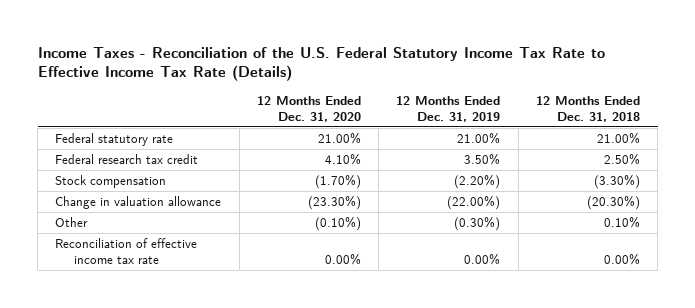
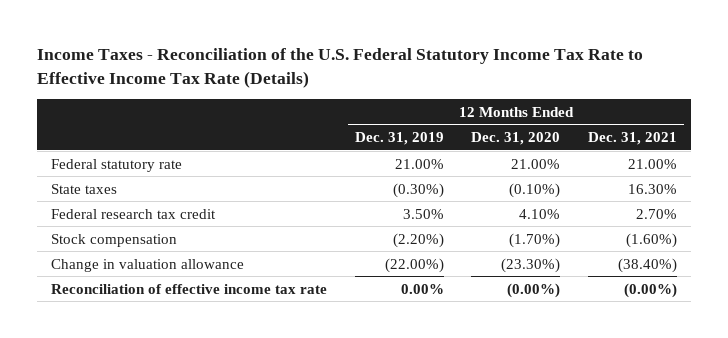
[535,96,640,122] 12 Months Ended Dec. 31, 2018 -> none
none -> [588,132,678,146] Dec. 31, 2021
none -> [50,183,117,194] State taxes
[55,216,89,227] Other -> none
[324,252,361,265] 0.00% -> [507,282,561,298] (0.00%)

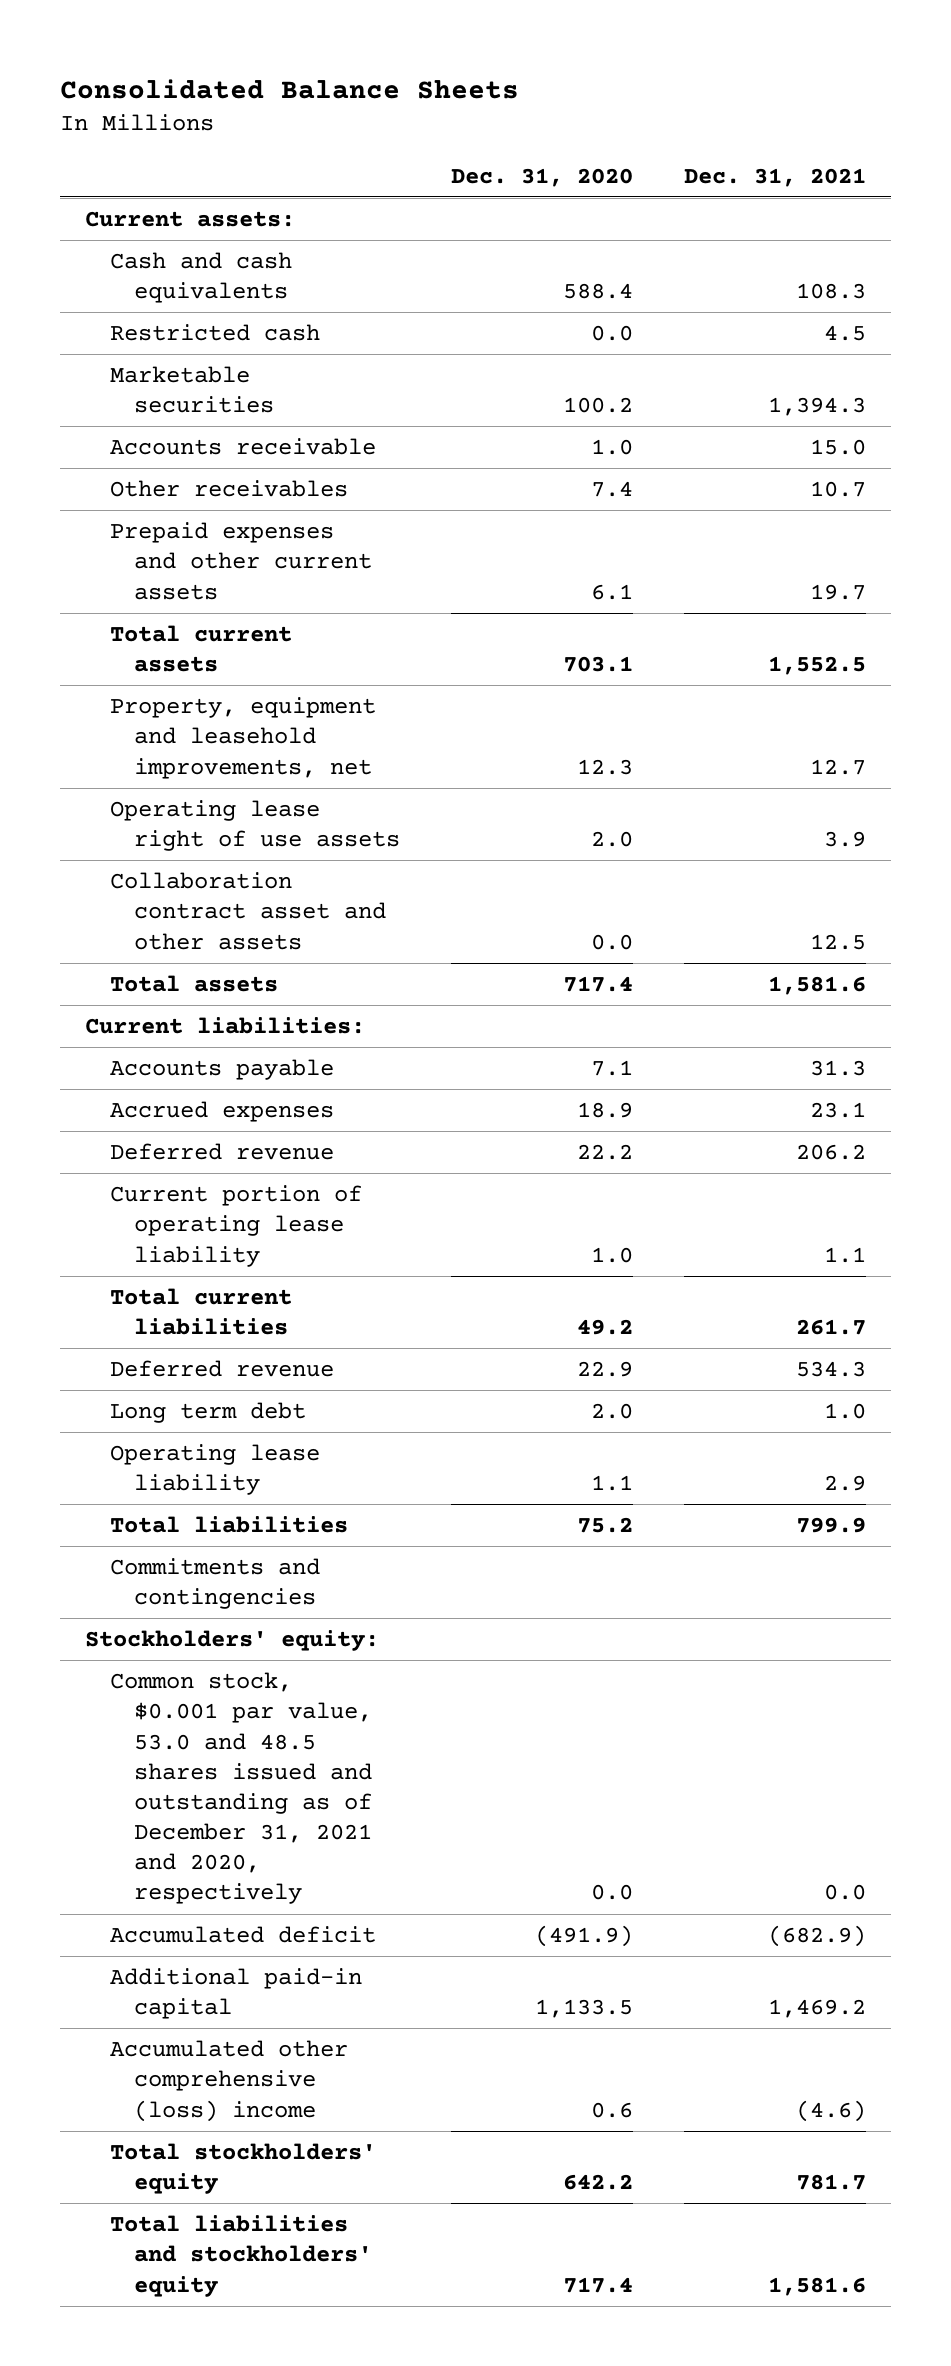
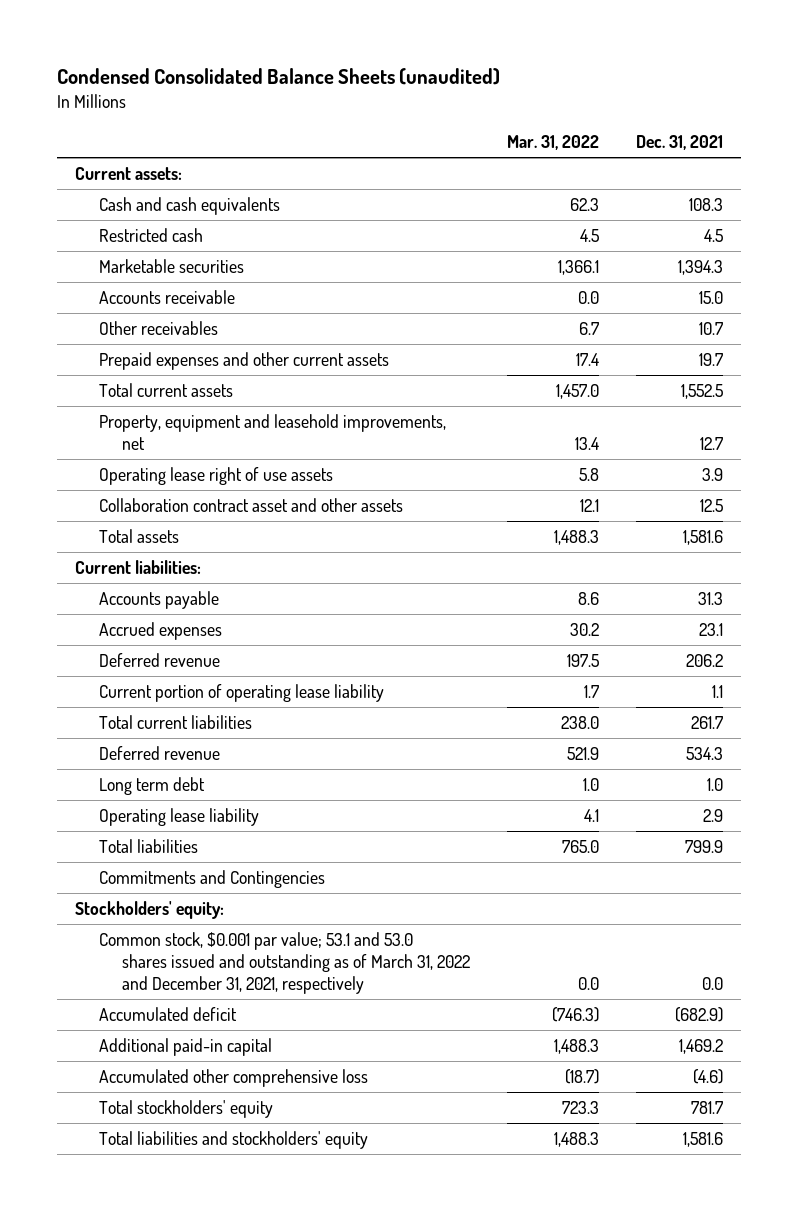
[60,78,520,99] Consolidated Balance Sheets -> [56,68,500,86] Condensed Consolidated Balance Sheets (unaudited)
[450,167,633,187] Dec. 31, 2020 -> none
none -> [506,135,599,151] Mar. 31, 2022
[109,1558,320,1610] Commitments and contingencies -> [98,870,325,889] Commitments and Contingencies
[109,1672,373,1905] Common stock, $0.001 par value, 53.0 and 48.5 shares issued and outstanding as of December 31, 2021 and 2020, respectively -> [98,932,471,995] Common stock, $0.001 par value; 53.1 and 53.0 shares issued and outstanding as of March 31, 2022 and December 31, 2021, respectively
[109,2040,348,2122] Accumulated other comprehensive (loss) income -> [98,1069,368,1088] Accumulated other comprehensive loss

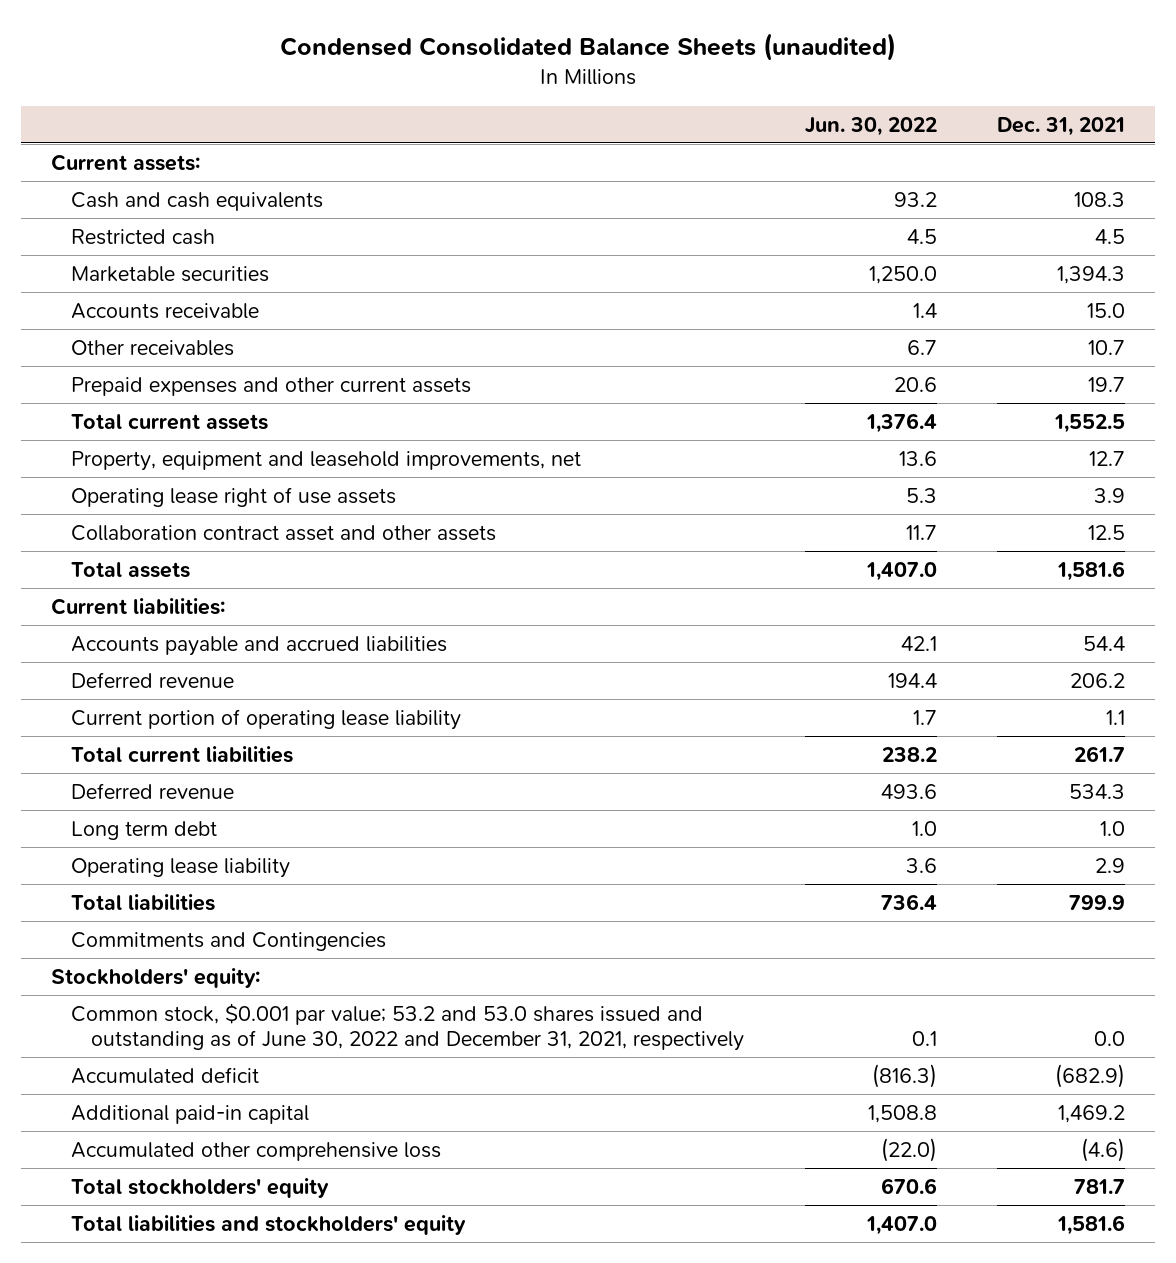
[506,135,599,151] Mar. 31, 2022 -> none
none -> [804,116,937,136] Jun. 30, 2022
[98,591,219,610] Accounts payable -> none
[98,622,222,641] Accrued expenses -> none
none -> [71,635,448,656] Accounts payable and accrued liabilities
[98,932,471,995] Common stock, $0.001 par value; 53.1 and 53.0 shares issued and outstanding as of March 31, 2022 and December 31, 2021, respectively -> [71,1002,745,1052] Common stock, $0.001 par value; 53.2 and 53.0 shares issued and outstanding as of June 30, 2022 and December 31, 2021, respectively

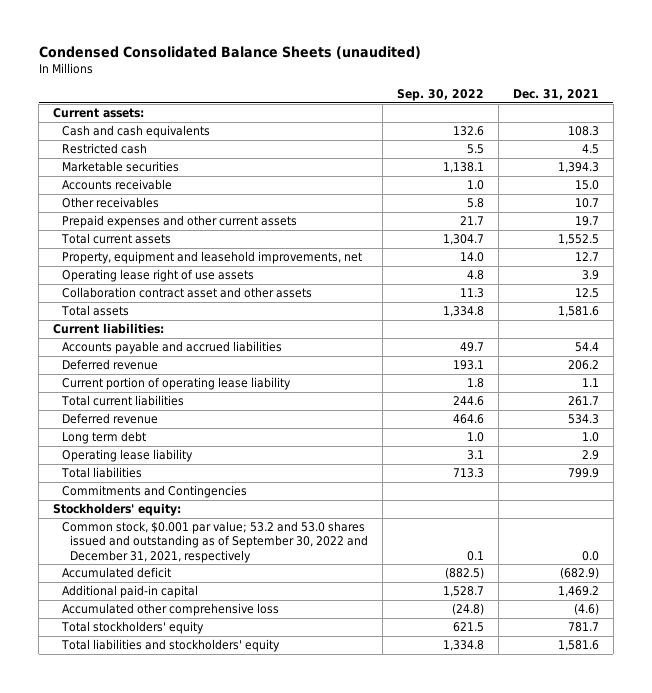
[804,116,937,136] Jun. 30, 2022 -> none
none -> [397,89,485,102] Sep. 30, 2022
[71,1002,745,1052] Common stock, $0.001 par value; 53.2 and 53.0 shares issued and outstanding as of June 30, 2022 and December 31, 2021, respectively -> [61,521,369,563] Common stock, $0.001 par value; 53.2 and 53.0 shares issued and outstanding as of September 30, 2022 and December 31, 2021, respectively

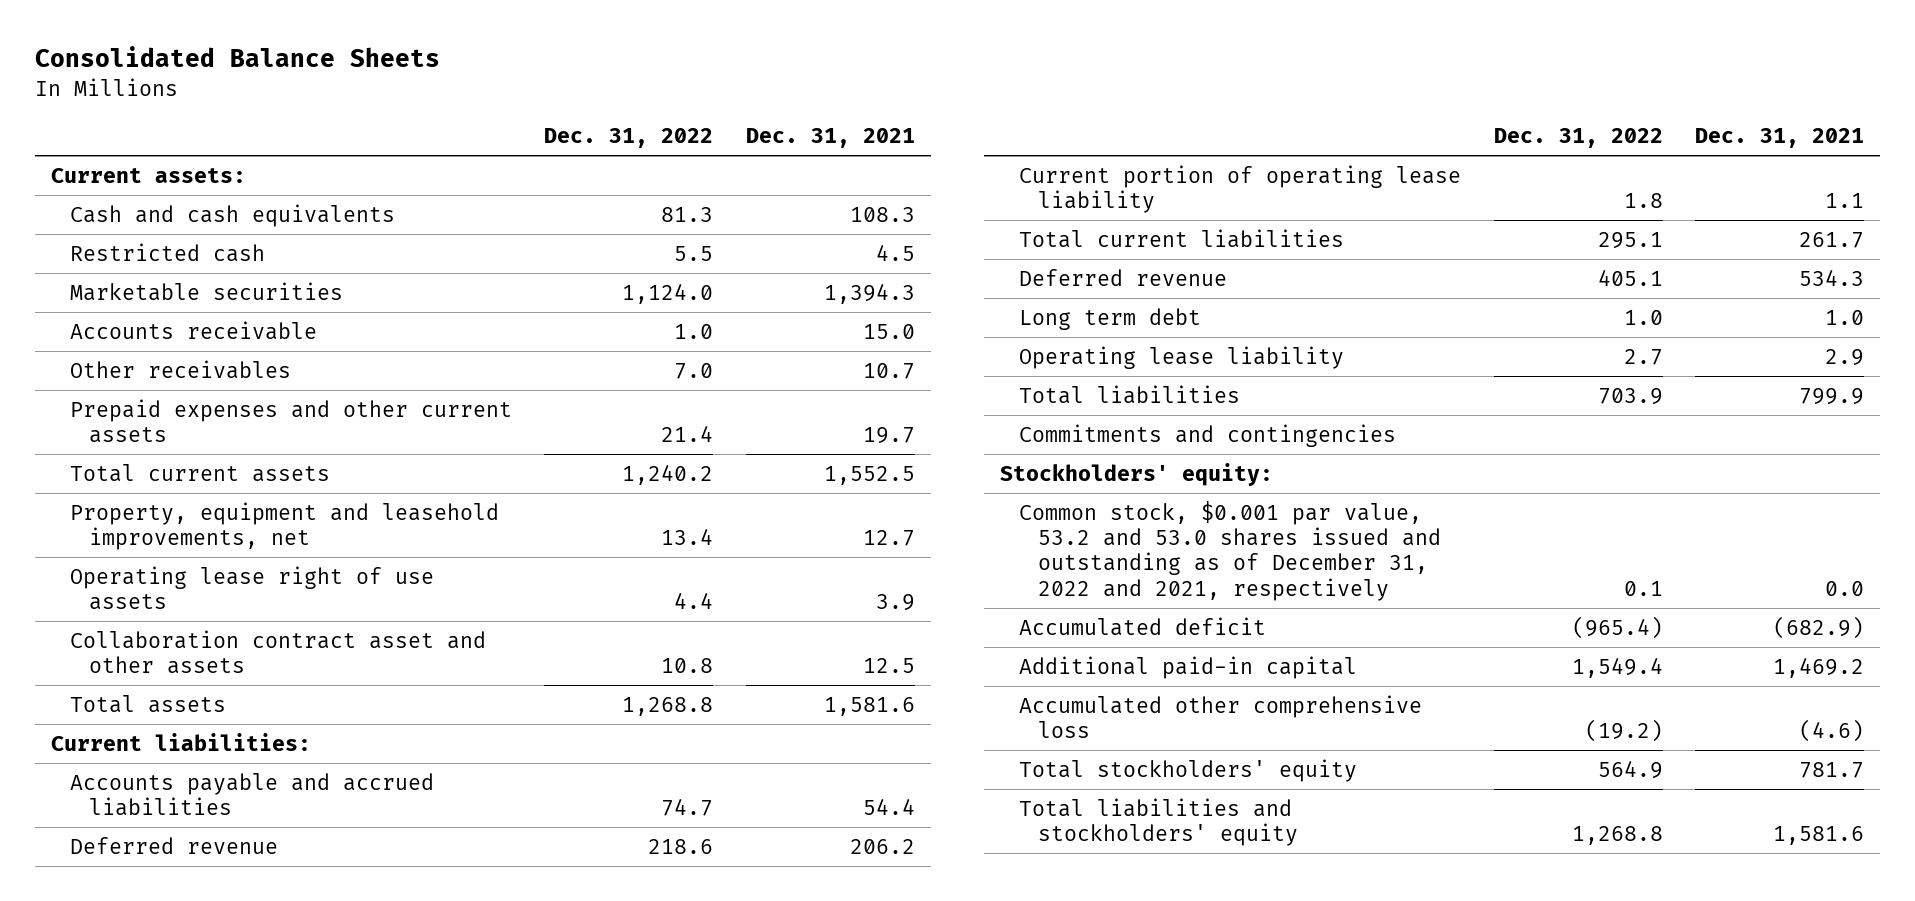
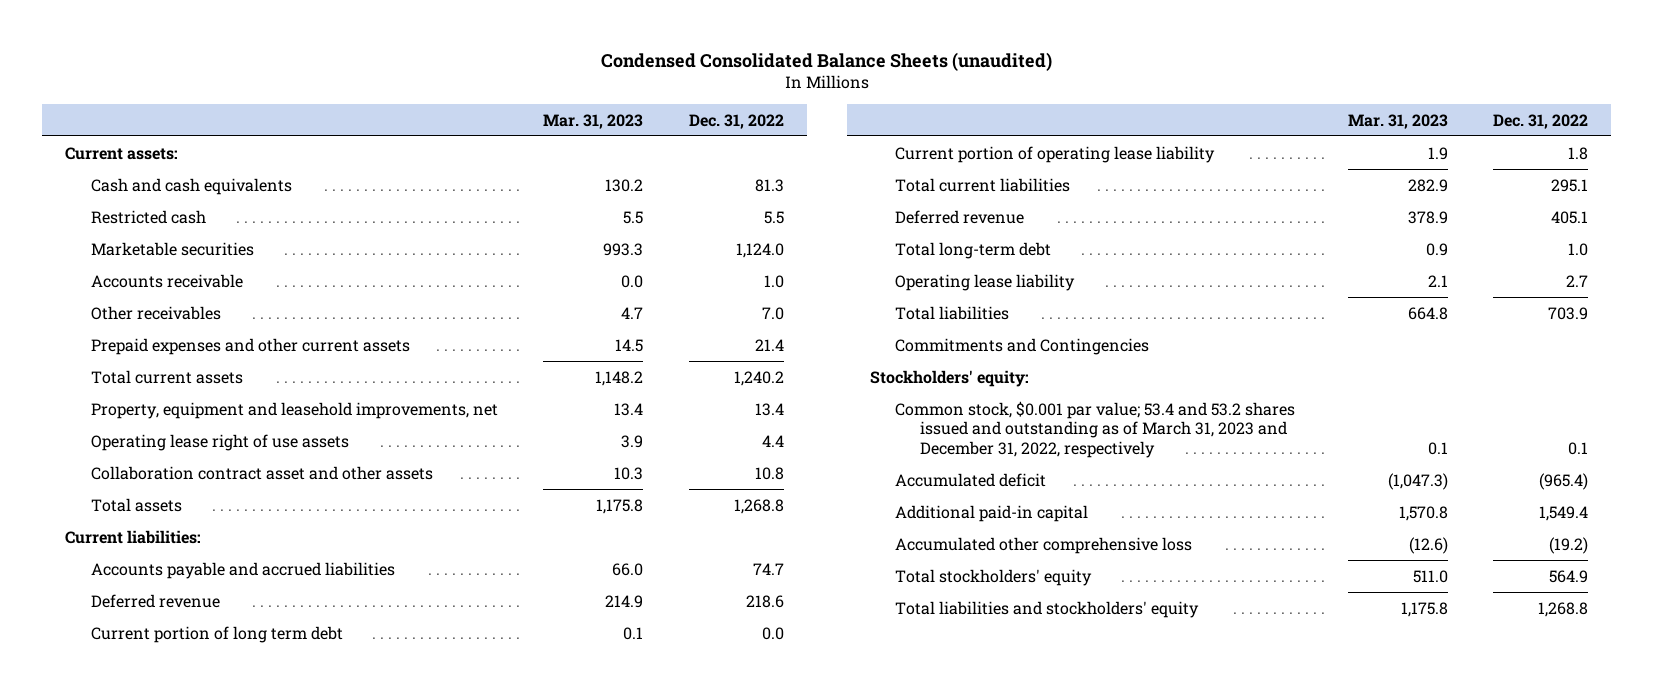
[34,46,440,68] Consolidated Balance Sheets -> [600,52,1052,72] Condensed Consolidated Balance Sheets (unaudited)
[745,128,915,149] Dec. 31, 2021 -> none
none -> [543,113,644,129] Mar. 31, 2023
none -> [90,625,343,643] Current portion of long term debt
[1019,307,1202,330] Long term debt -> [894,241,1051,259] Total long-term debt
[1019,423,1397,447] Commitments and contingencies -> [894,337,1149,355] Commitments and Contingencies
[1019,500,1442,601] Common stock, $0.001 par value, 53.2 and 53.0 shares issued and outstanding as of December 31, 2022 and 2021, respectively -> [894,400,1295,458] Common stock, $0.001 par value; 53.4 and 53.2 shares issued and outstanding as of March 31, 2023 and December 31, 2022, respectively

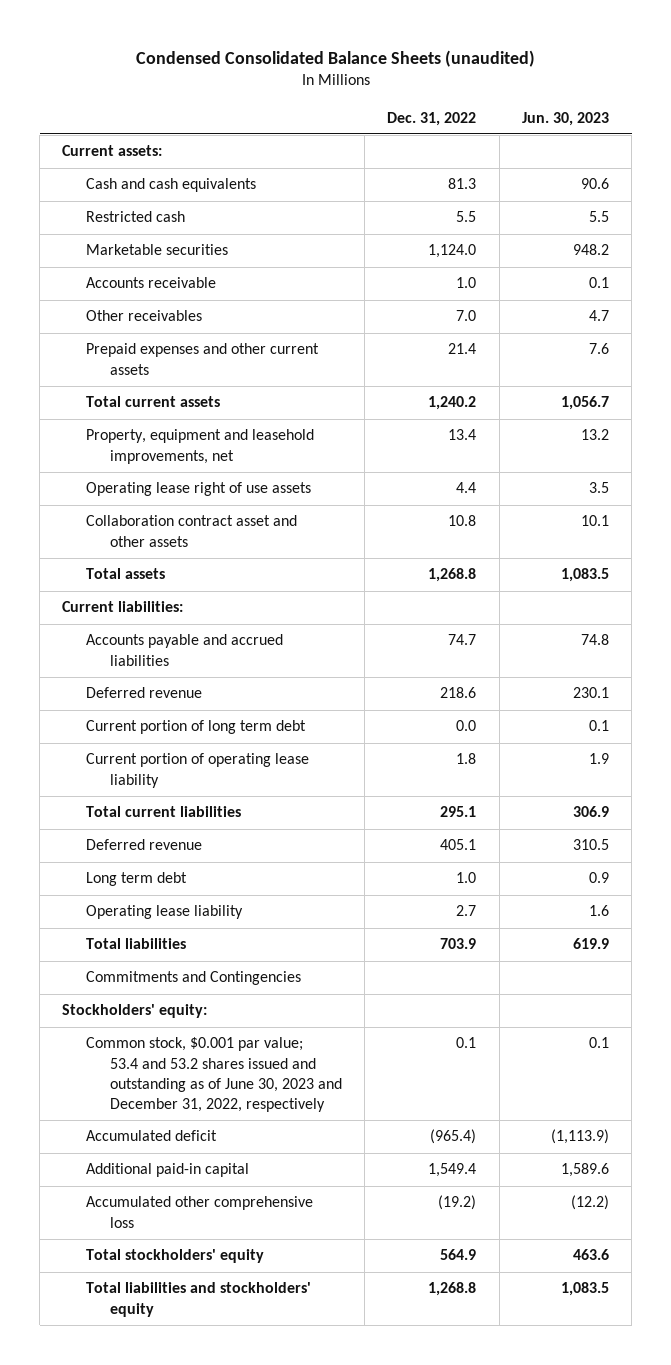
[543,113,644,129] Mar. 31, 2023 -> none
none -> [521,111,609,126] Jun. 30, 2023
[894,241,1051,259] Total long-term debt -> [86,872,188,887] Long term debt
[894,400,1295,458] Common stock, $0.001 par value; 53.4 and 53.2 shares issued and outstanding as of March 31, 2023 and December 31, 2022, respectively -> [86,1037,342,1113] Common stock, $0.001 par value; 53.4 and 53.2 shares issued and outstanding as of June 30, 2023 and December 31, 2022, respectively

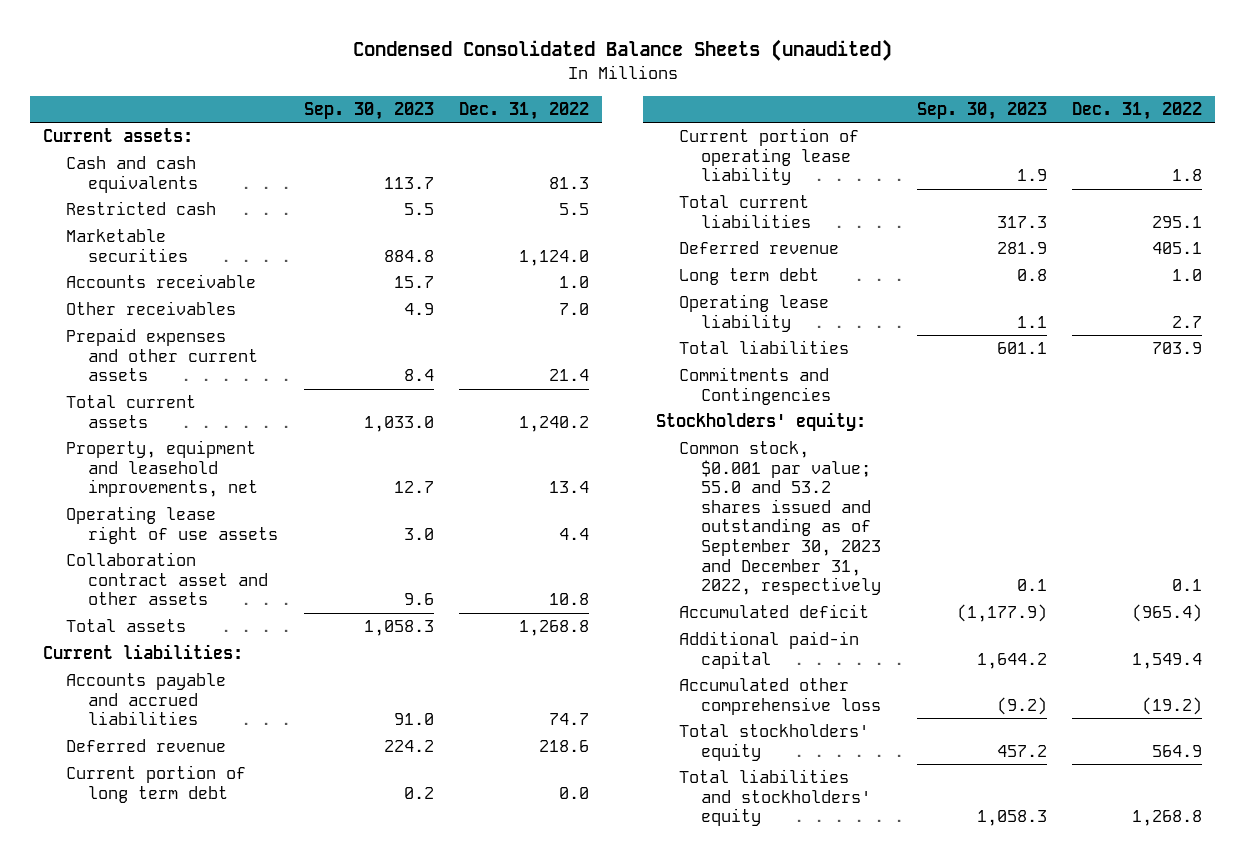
[521,111,609,126] Jun. 30, 2023 -> none
none -> [303,101,434,120] Sep. 30, 2023
[86,1037,342,1113] Common stock, $0.001 par value; 53.4 and 53.2 shares issued and outstanding as of June 30, 2023 and December 31, 2022, respectively -> [678,441,882,596] Common stock, $0.001 par value; 55.0 and 53.2 shares issued and outstanding as of September 30, 2023 and December 31, 2022, respectively

